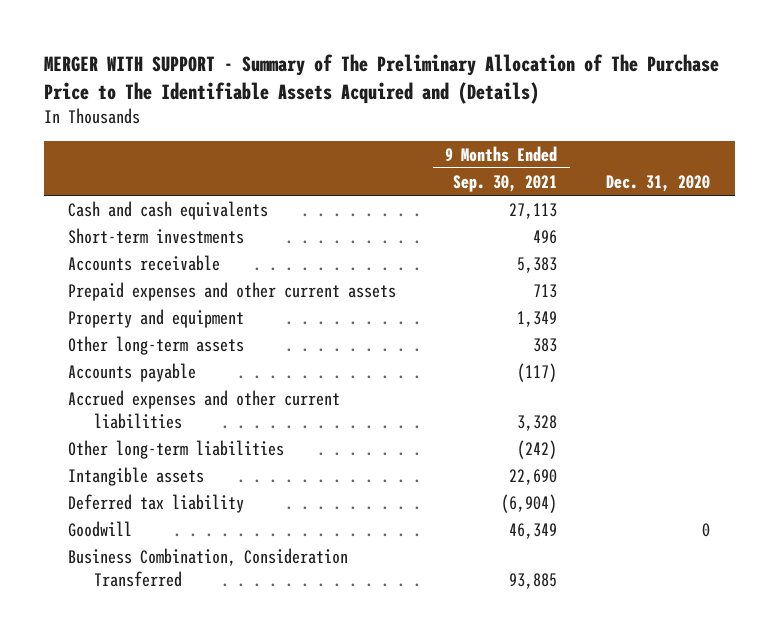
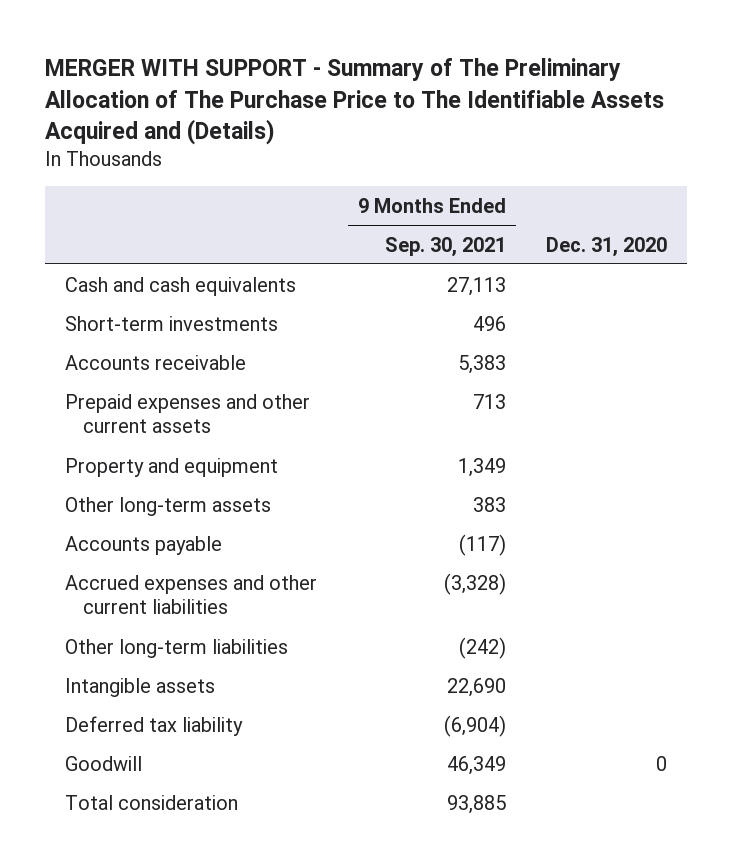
[517,414,558,431] 3,328 -> [443,572,506,595] (3,328)
[68,547,349,587] Business Combination, Consideration Transferred -> [65,794,239,810] Total consideration

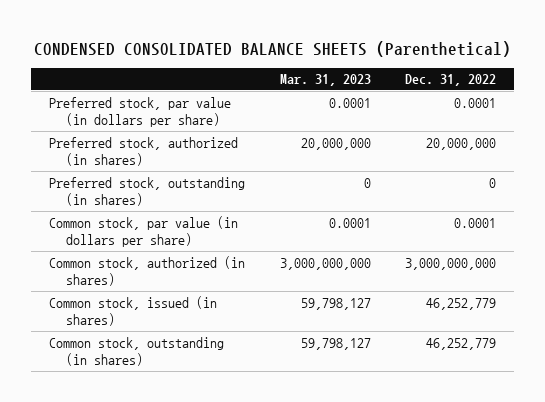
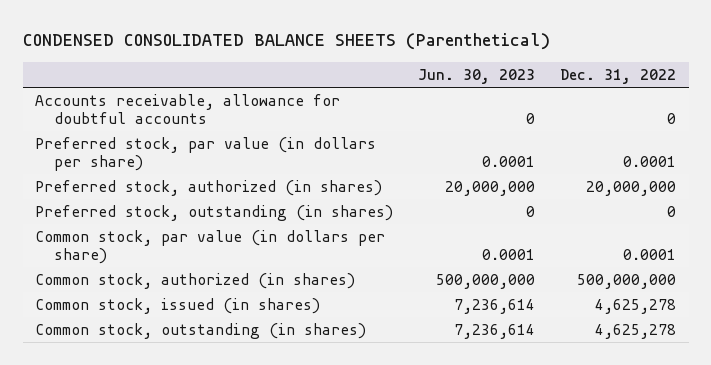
[279,74,371,87] Mar. 31, 2023 -> none
none -> [418,68,536,84] Jun. 30, 2023
none -> [35,94,341,124] Accounts receivable, allowance for doubtful accounts
[405,257,497,270] 3,000,000,000 -> [577,274,677,290] 500,000,000
[426,297,497,310] 46,252,779 -> [595,299,677,315] 4,625,278
[426,337,497,350] 46,252,779 -> [595,324,677,340] 4,625,278

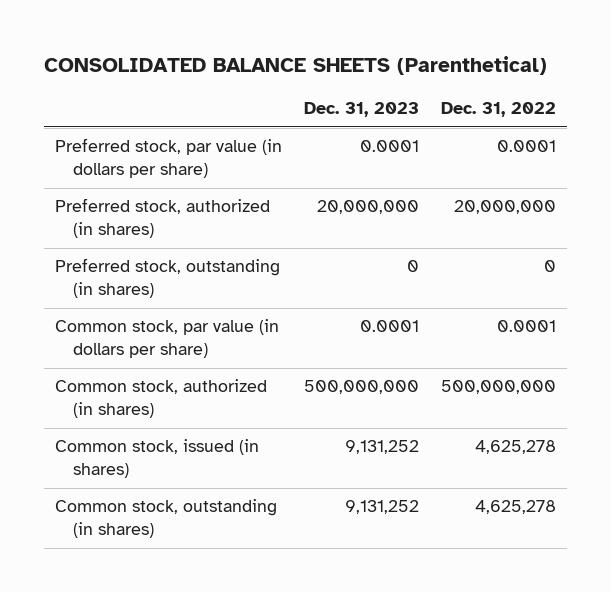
[22,33,550,51] CONDENSED CONSOLIDATED BALANCE SHEETS (Parenthetical) -> [44,55,548,75] CONSOLIDATED BALANCE SHEETS (Parenthetical)
[418,68,536,84] Jun. 30, 2023 -> none
none -> [303,102,419,118] Dec. 31, 2023
[35,94,341,124] Accounts receivable, allowance for doubtful accounts -> none

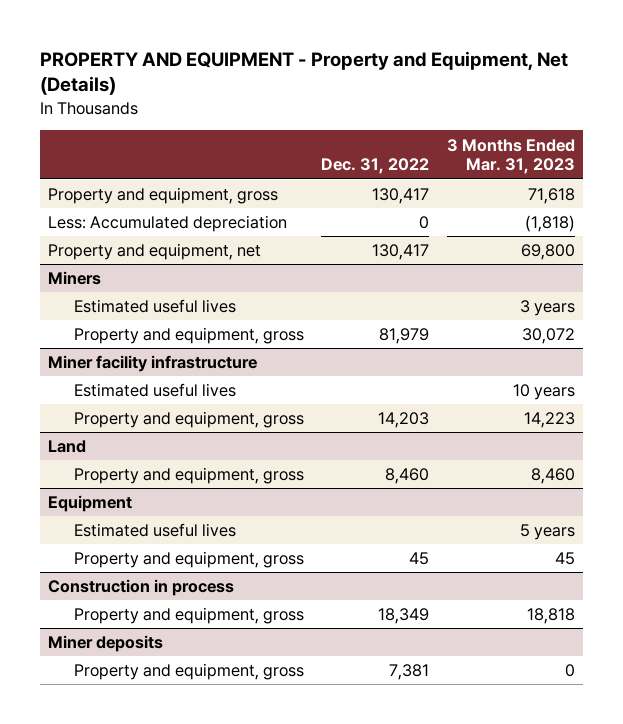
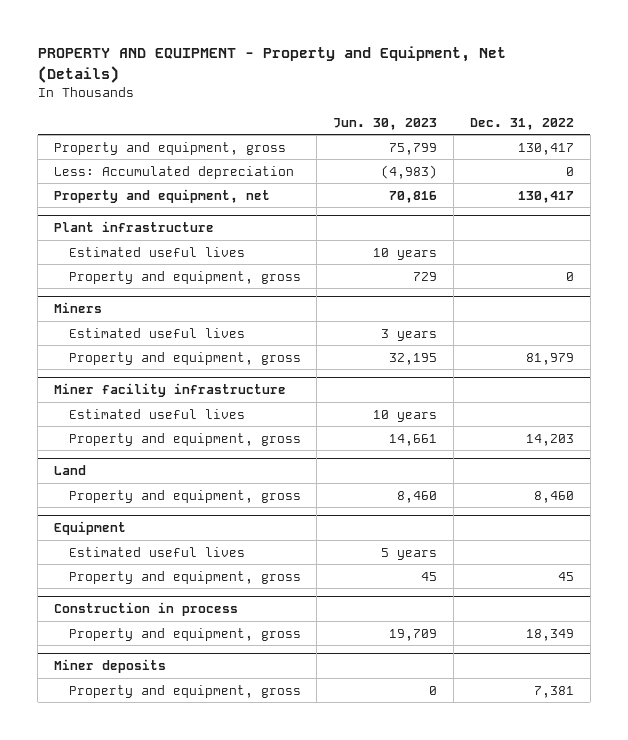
[446,138,575,175] 3 Months Ended Mar. 31, 2023 -> none
none -> [333,117,438,130] Jun. 30, 2023
none -> [54,221,215,233] Plant infrastructure
none -> [68,246,245,257] Estimated useful lives
none -> [68,270,301,284] Property and equipment, gross

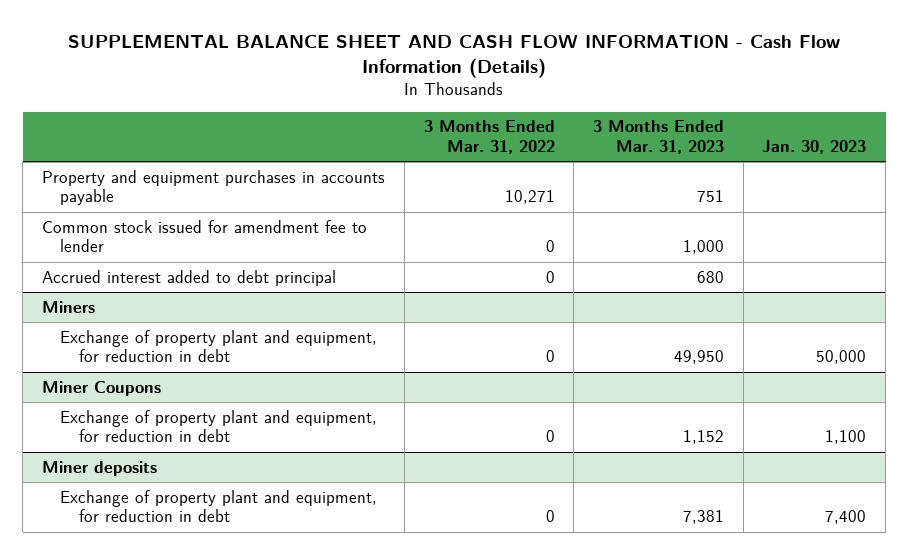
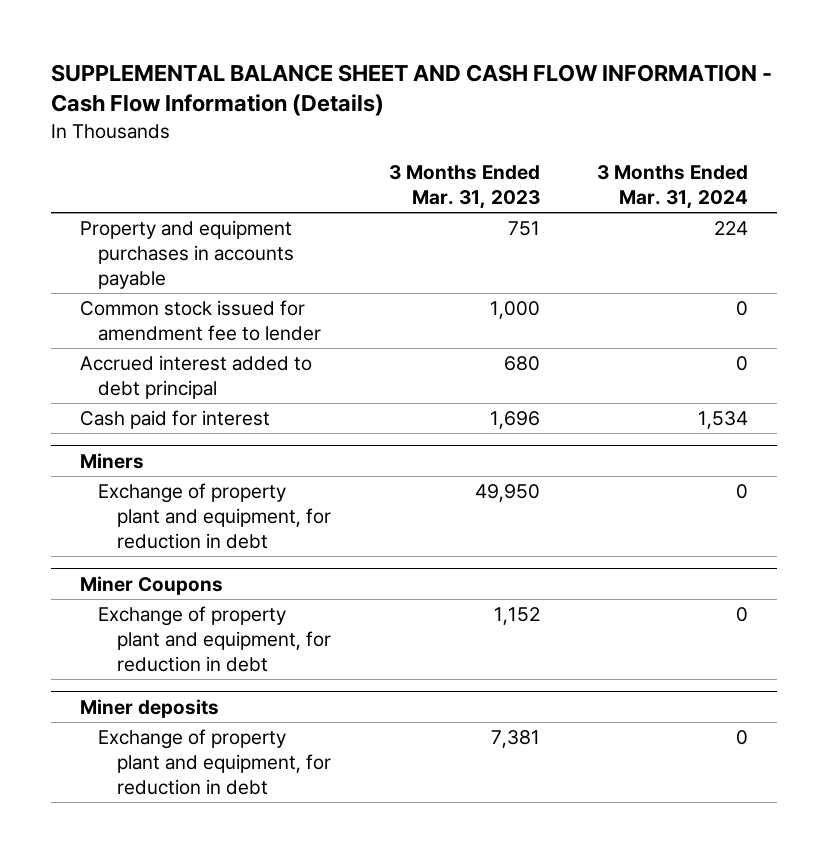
[423,120,555,154] 3 Months Ended Mar. 31, 2022 -> none
[762,139,867,154] Jan. 30, 2023 -> none
none -> [597,165,749,210] 3 Months Ended Mar. 31, 2024
none -> [79,410,270,430] Cash paid for interest

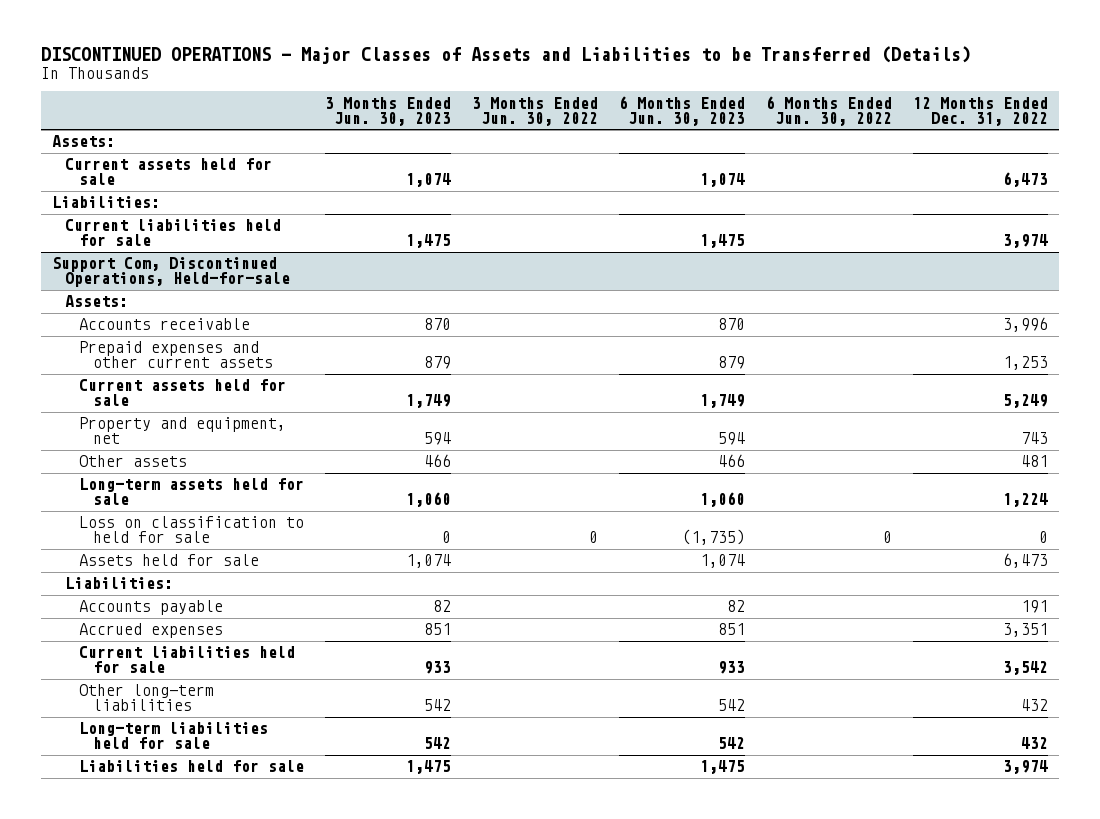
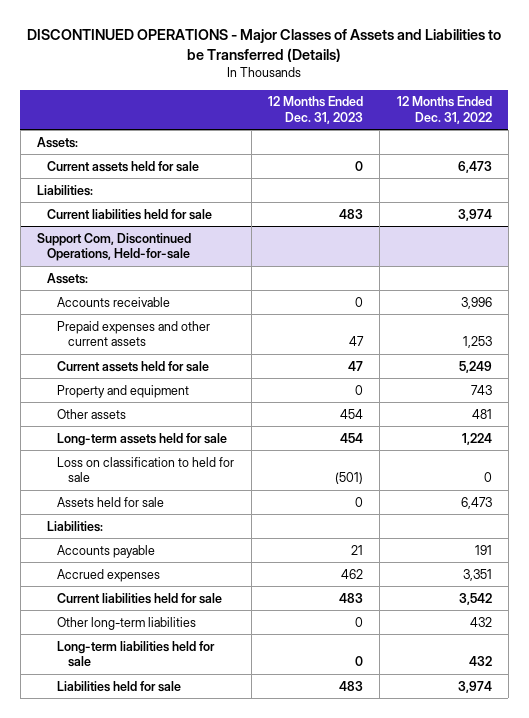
[325,96,452,126] 3 Months Ended Jun. 30, 2023 -> none
[472,96,599,126] 3 Months Ended Jun. 30, 2022 -> none
[619,95,746,126] 6 Months Ended Jun. 30, 2023 -> none
[766,95,893,126] 6 Months Ended Jun. 30, 2022 -> none
none -> [267,96,363,125] 12 Months Ended Dec. 31, 2023
[79,417,287,445] Property and equipment, net -> [57,384,190,398] Property and equipment

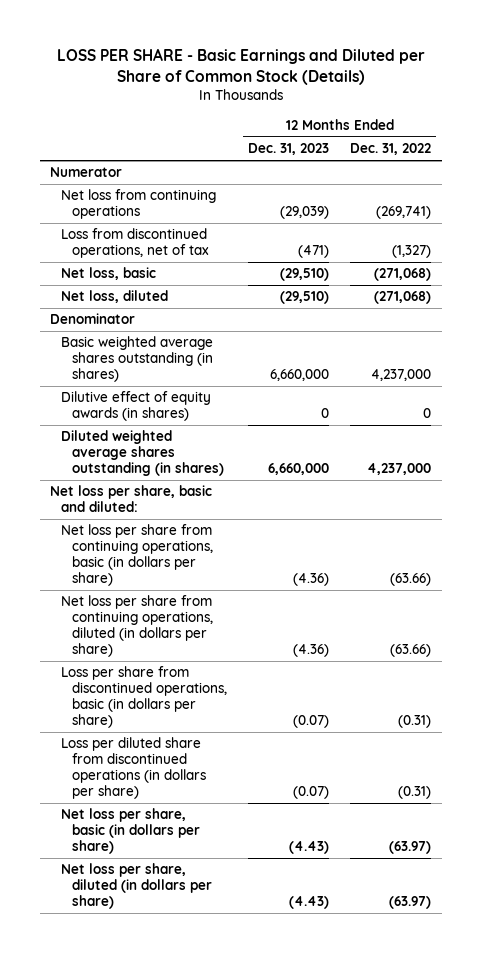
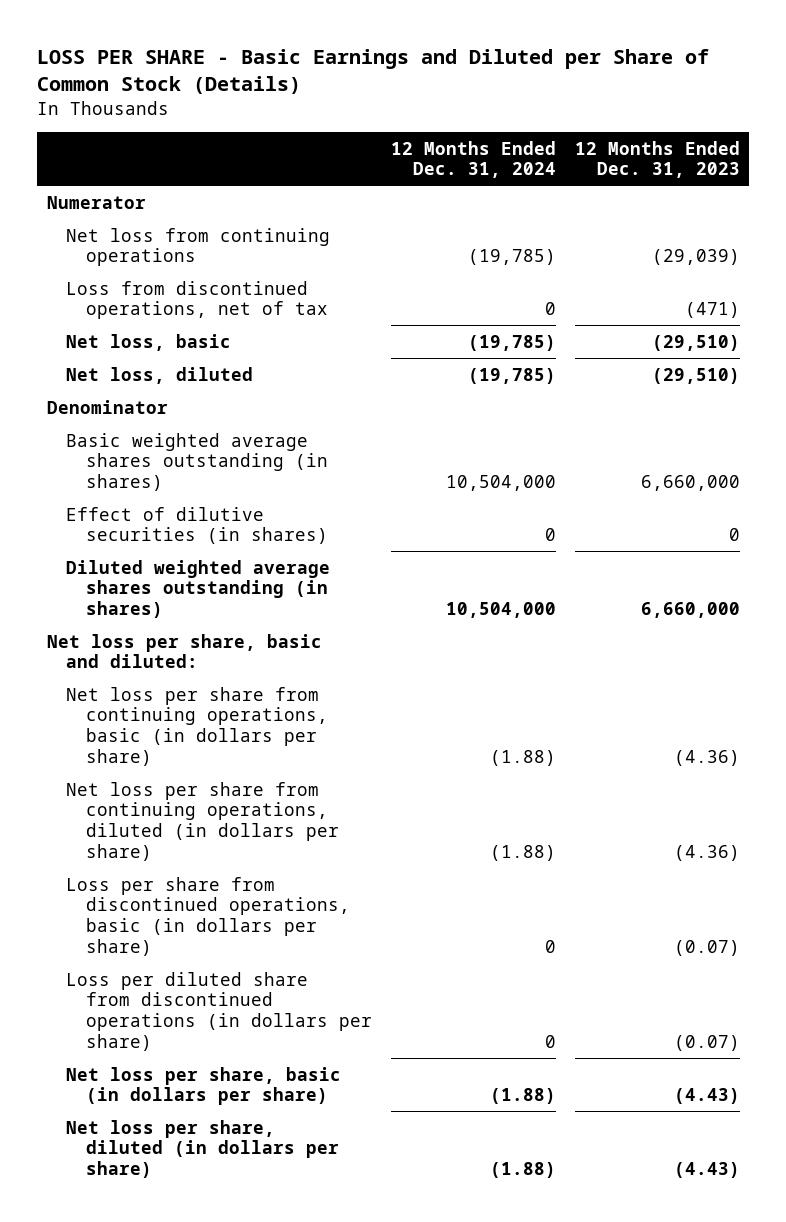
[350,143,432,156] Dec. 31, 2022 -> none
none -> [390,140,556,179] 12 Months Ended Dec. 31, 2024
[61,391,212,422] Dilutive effect of equity awards (in shares) -> [66,506,328,545] Effect of dilutive securities (in shares)

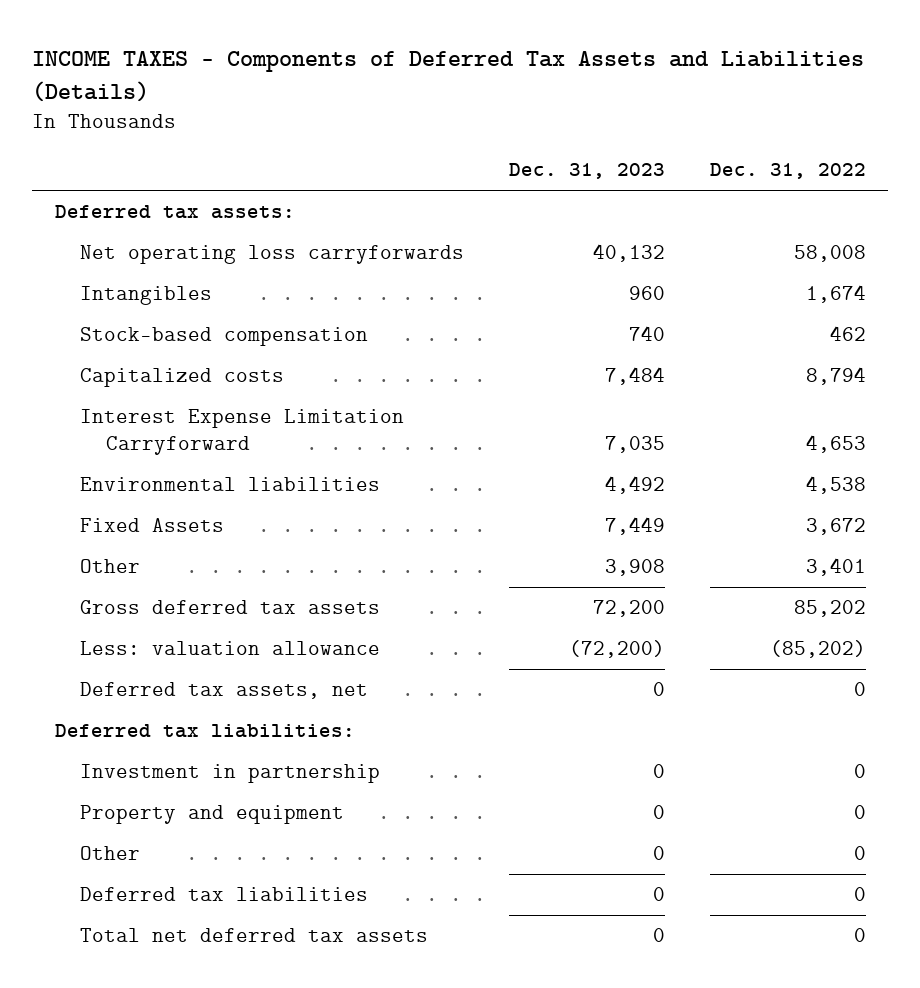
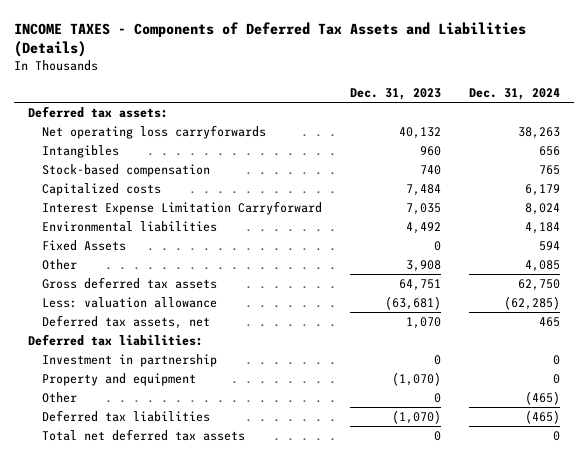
[709,163,866,180] Dec. 31, 2022 -> none
none -> [469,88,561,101] Dec. 31, 2024
[604,517,665,536] 7,449 -> [434,241,442,252] 0
[592,600,665,618] 72,200 -> [399,279,442,292] 64,751
[568,640,665,659] (72,200) -> [385,296,442,311] (63,681)
[652,682,665,697] 0 -> [406,317,442,330] 1,070
[652,805,665,820] 0 -> [392,372,442,387] (1,070)
[652,887,665,902] 0 -> [392,410,442,425] (1,070)

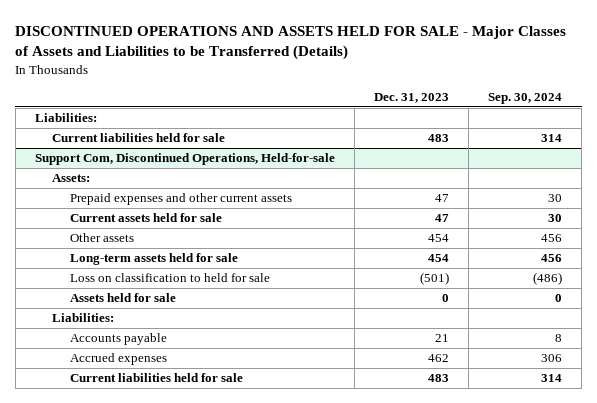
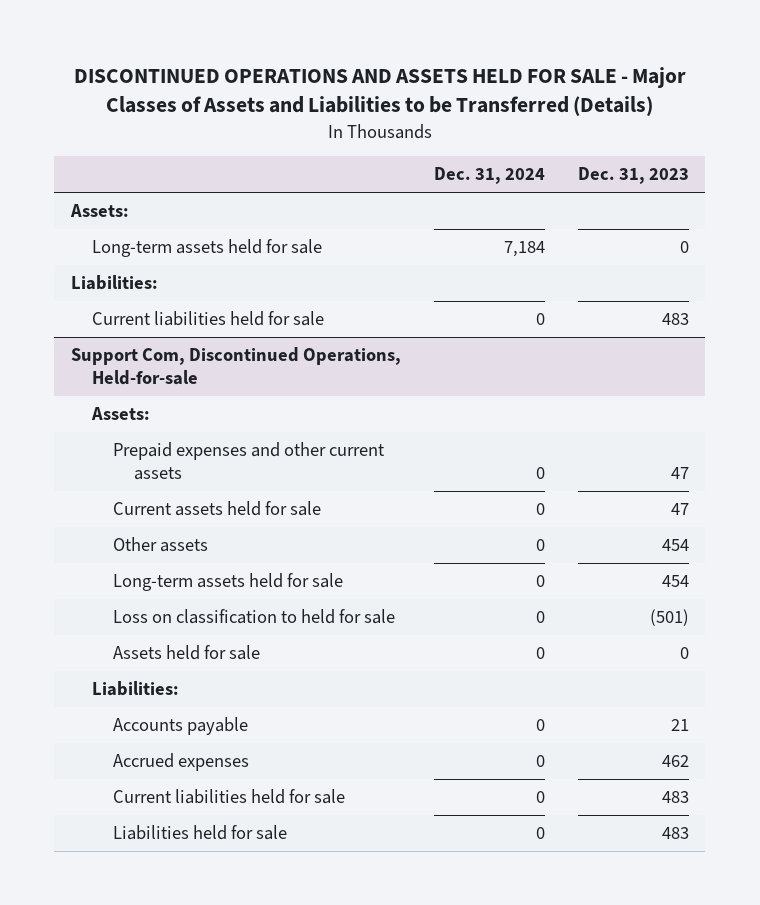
[488,93,563,105] Sep. 30, 2024 -> none
none -> [433,167,545,185] Dec. 31, 2024
none -> [69,204,129,218] Assets:
none -> [92,239,323,258] Long-term assets held for sale
none -> [113,825,288,841] Liabilities held for sale

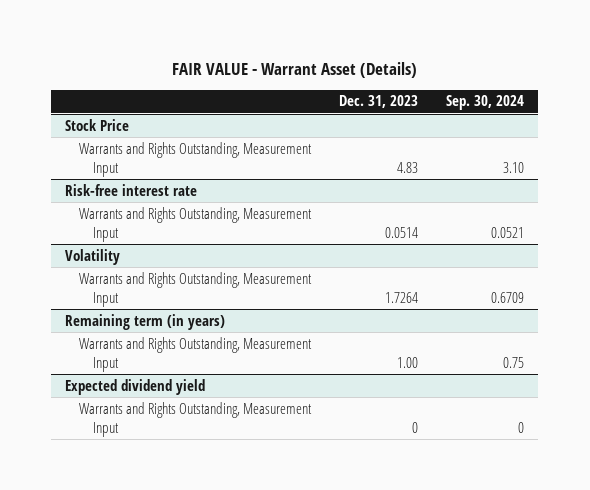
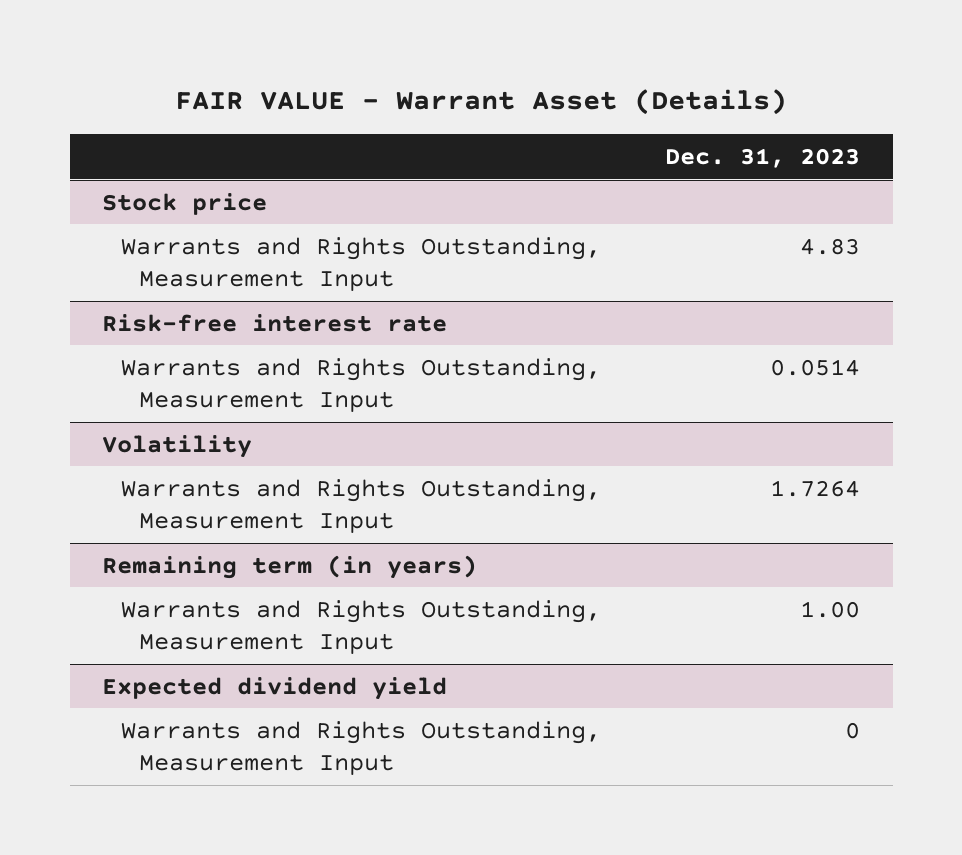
[446,95,525,111] Sep. 30, 2024 -> none
[65,118,130,131] Stock Price -> [102,192,268,215] Stock price

